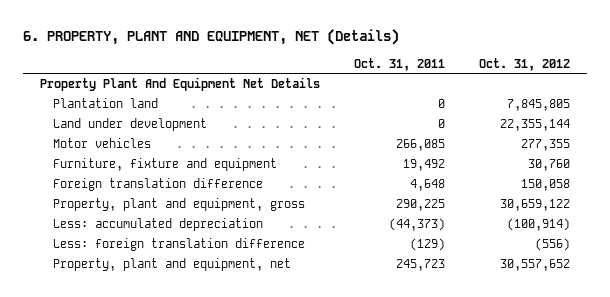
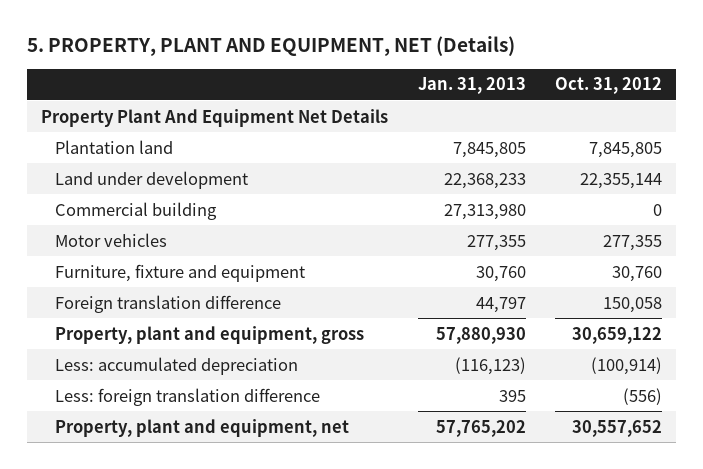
[22,29,399,46] 6. PROPERTY, PLANT AND EQUIPMENT, NET (Details) -> [26,36,515,57] 5. PROPERTY, PLANT AND EQUIPMENT, NET (Details)
[354,57,446,71] Oct. 31, 2011 -> none
none -> [417,77,526,95] Jan. 31, 2013
none -> [55,201,218,220] Commercial building

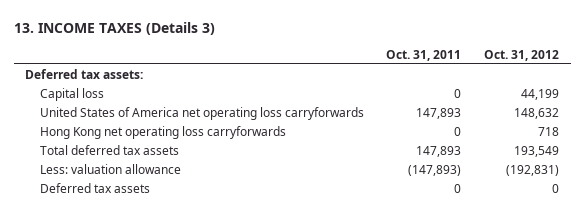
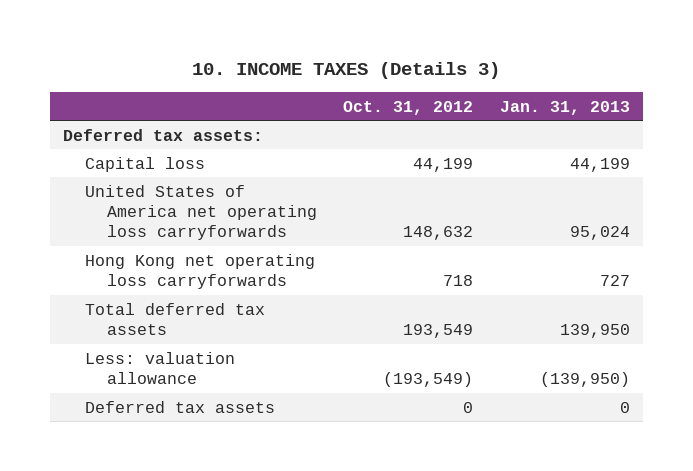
[13,21,215,35] 13. INCOME TAXES (Details 3) -> [192,62,501,80] 10. INCOME TAXES (Details 3)
[386,49,462,61] Oct. 31, 2011 -> none
none -> [499,100,630,115] Jan. 31, 2013
[506,164,560,176] (192,831) -> [383,371,474,387] (193,549)

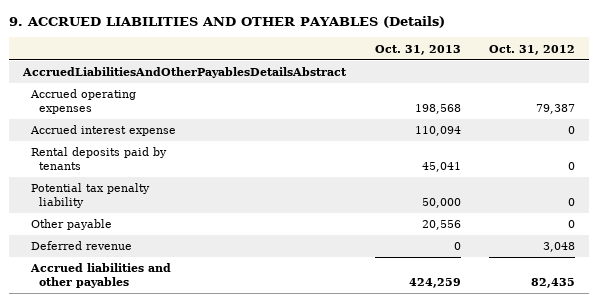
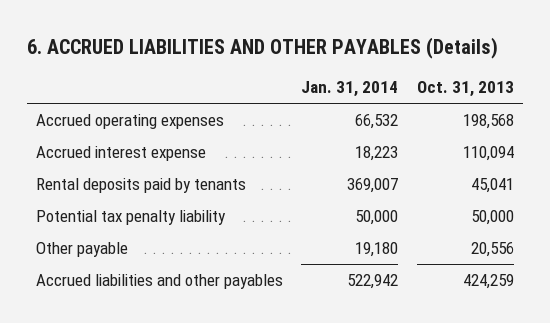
[9,16,446,29] 9. ACCRUED LIABILITIES AND OTHER PAYABLES (Details) -> [27,37,499,60] 6. ACCRUED LIABILITIES AND OTHER PAYABLES (Details)
[489,44,576,55] Oct. 31, 2012 -> none
none -> [301,81,399,98] Jan. 31, 2014
[22,67,348,79] AccruedLiabilitiesAndOtherPayablesDetailsAbstract -> none
[31,241,133,251] Deferred revenue -> none

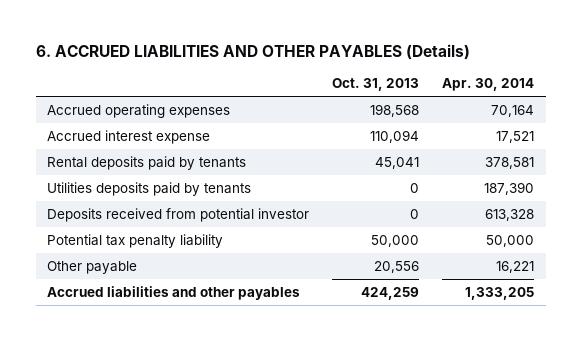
[301,81,399,98] Jan. 31, 2014 -> none
none -> [442,78,535,92] Apr. 30, 2014
none -> [47,181,252,196] Utilities deposits paid by tenants
none -> [47,207,310,222] Deposits received from potential investor

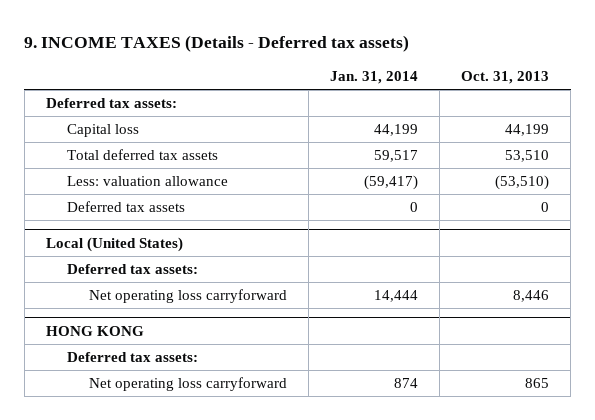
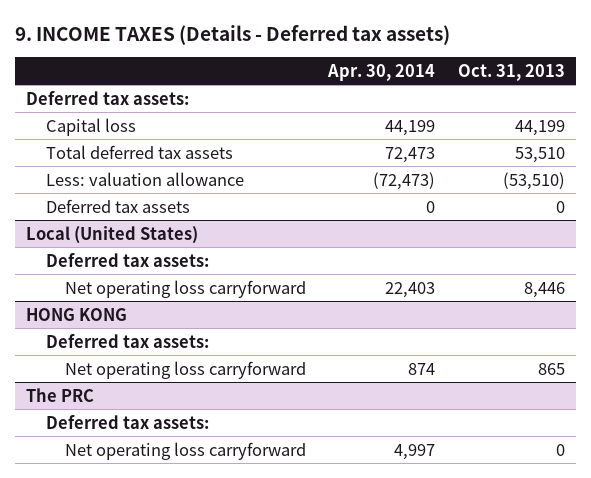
[329,71,418,85] Jan. 31, 2014 -> none
none -> [327,63,436,81] Apr. 30, 2014
none -> [26,387,95,402] The PRC
none -> [45,414,209,429] Deferred tax assets:
none -> [64,441,306,460] Net operating loss carryforward

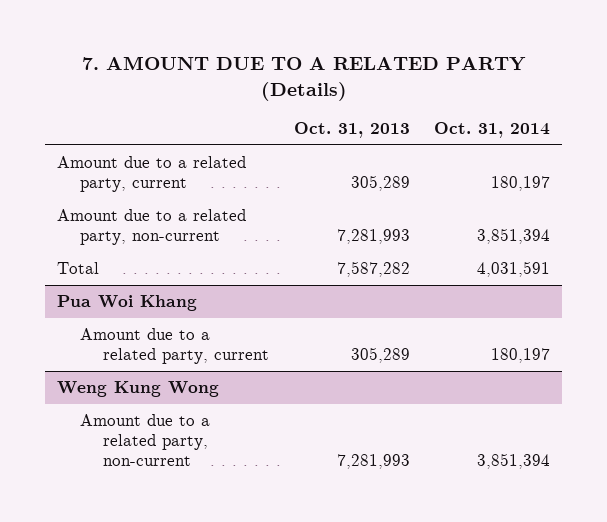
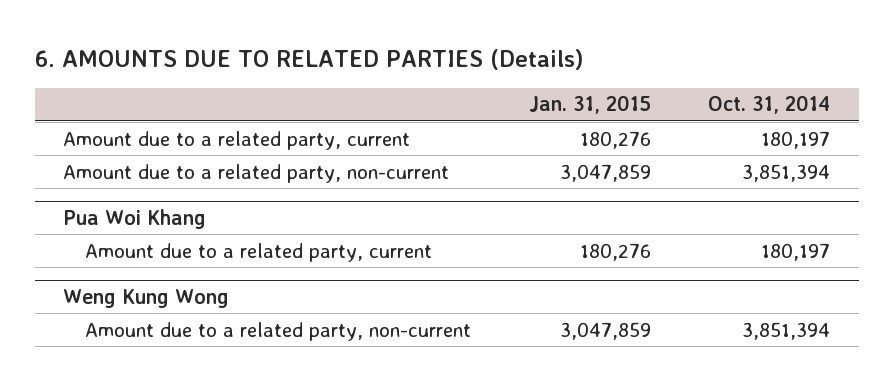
[81,56,526,101] 7. AMOUNT DUE TO A RELATED PARTY (Details) -> [34,48,584,70] 6. AMOUNTS DUE TO RELATED PARTIES (Details)
[293,122,410,139] Oct. 31, 2013 -> none
none -> [528,95,651,115] Jan. 31, 2015
[57,261,100,274] Total -> none

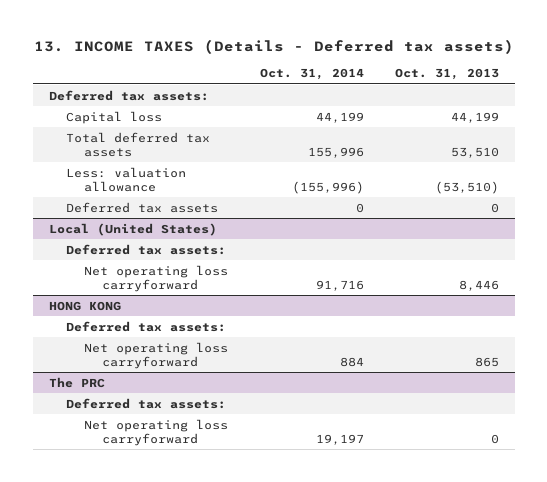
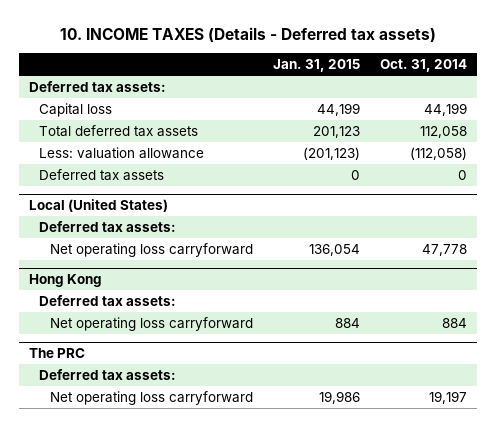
[33,39,514,55] 13. INCOME TAXES (Details - Deferred tax assets) -> [59,26,436,43] 10. INCOME TAXES (Details - Deferred tax assets)
[394,68,499,81] Oct. 31, 2013 -> none
none -> [272,59,360,73] Jan. 31, 2015
[307,146,364,158] 155,996 -> [419,125,467,138] 112,058
[291,180,364,194] (155,996) -> [409,146,467,160] (112,058)
[315,279,364,291] 91,716 -> [421,243,467,256] 47,778
[48,300,121,311] HONG KONG -> [28,273,102,287] Hong Kong

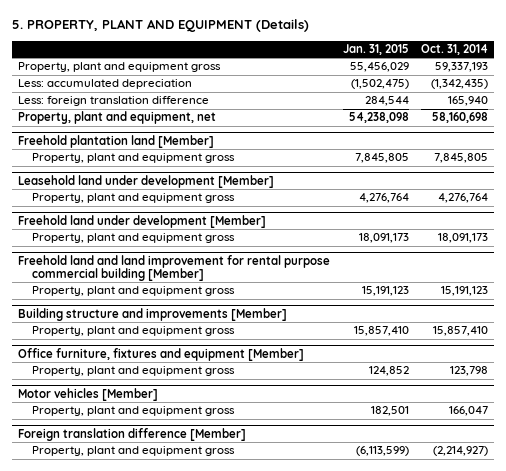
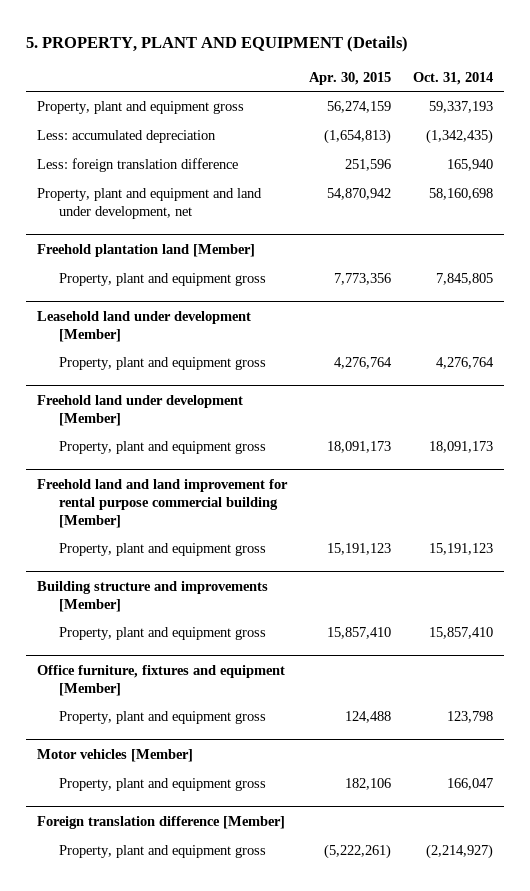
[342,43,409,55] Jan. 31, 2015 -> none
none -> [308,71,391,85] Apr. 30, 2015
[18,111,217,125] Property, plant and equipment, net -> [36,188,262,219] Property, plant and equipment and land under development, net

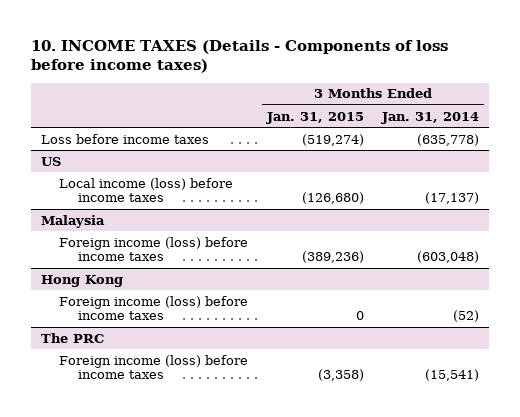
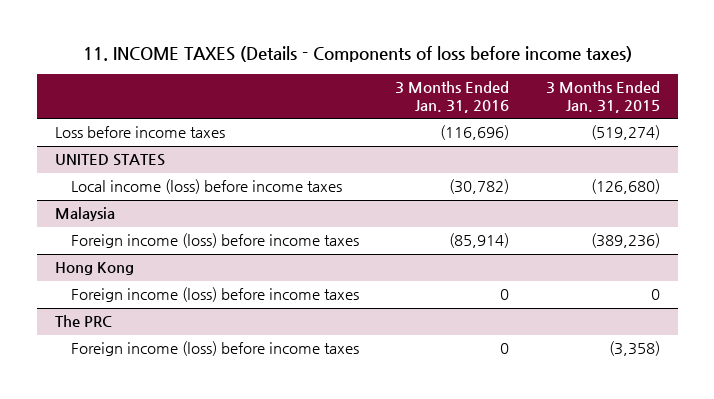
[31,39,449,74] 10. INCOME TAXES (Details - Components of loss before income taxes) -> [83,46,633,63] 11. INCOME TAXES (Details - Components of loss before income taxes)
[381,111,480,124] Jan. 31, 2014 -> none
none -> [395,81,510,114] 3 Months Ended Jan. 31, 2016
[40,156,61,166] US -> [54,154,165,167] UNITED STATES

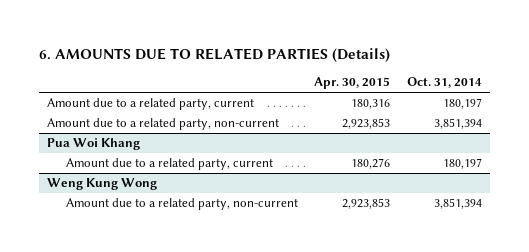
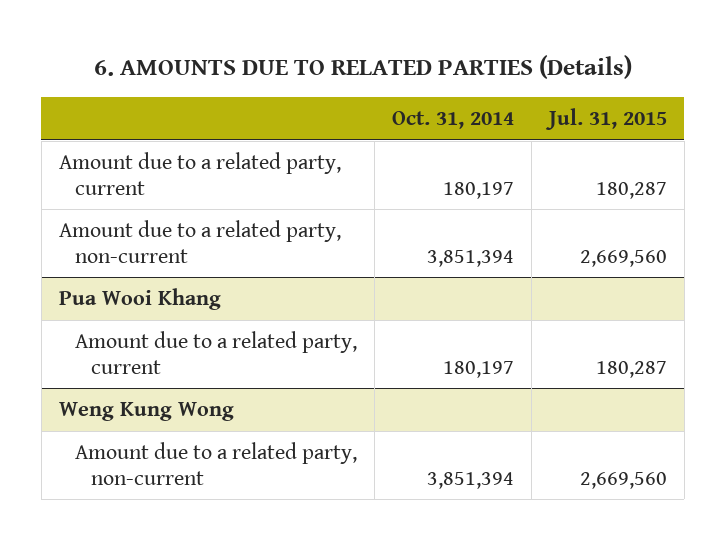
[314,77,391,90] Apr. 30, 2015 -> none
none -> [544,108,667,131] Jul. 31, 2015
[47,138,141,151] Pua Woi Khang -> [58,288,221,311] Pua Wooi Khang

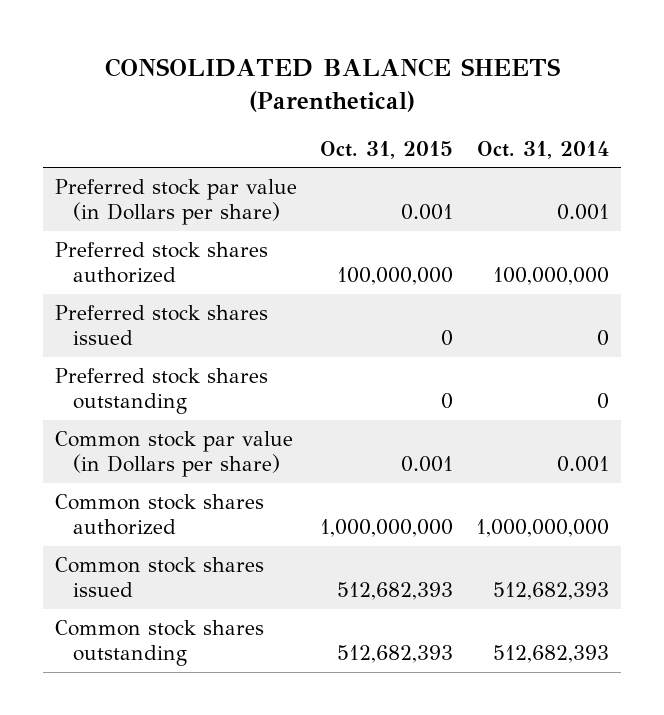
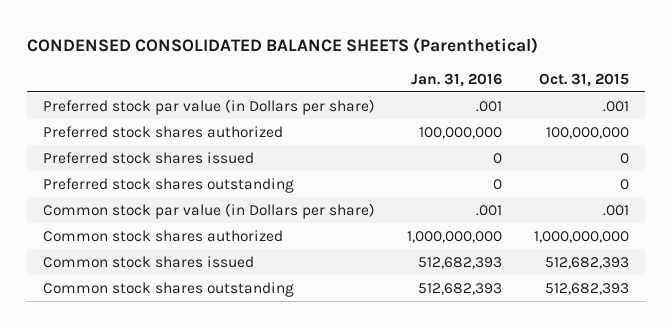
[104,57,560,112] CONSOLIDATED BALANCE SHEETS (Parenthetical) -> [27,36,539,54] CONDENSED CONSOLIDATED BALANCE SHEETS (Parenthetical)
[477,140,610,159] Oct. 31, 2014 -> none
none -> [411,72,503,87] Jan. 31, 2016
[400,204,453,221] 0.001 -> [603,100,630,112] .001
[400,456,453,473] 0.001 -> [603,204,630,216] .001

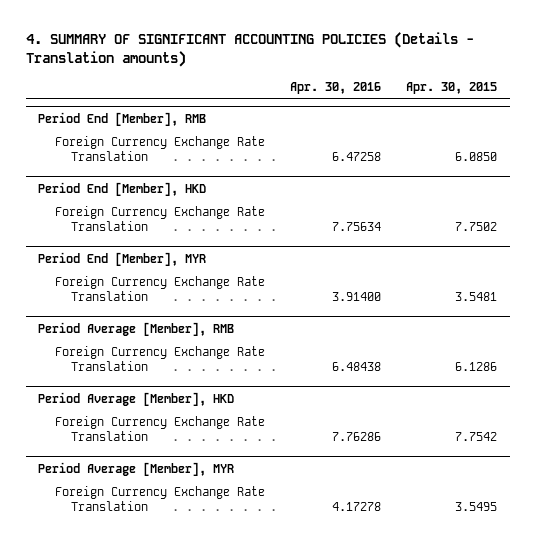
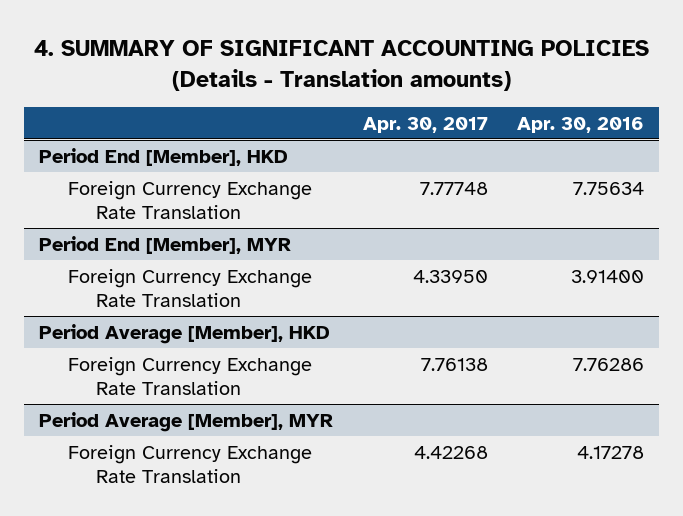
[406,81,498,94] Apr. 30, 2015 -> none
none -> [362,116,488,133] Apr. 30, 2017
[38,111,207,126] Period End [Member], RMB -> none
[54,135,265,162] Foreign Currency Exchange Rate Translation -> none
[38,321,235,336] Period Average [Member], RMB -> none
[54,345,265,372] Foreign Currency Exchange Rate Translation -> none

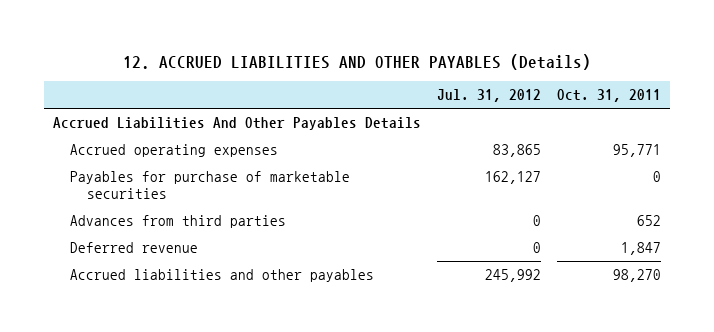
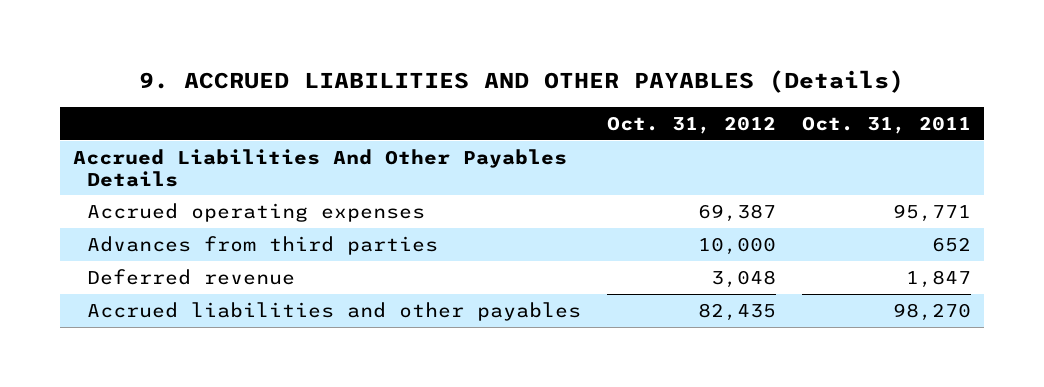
[122,53,591,70] 12. ACCRUED LIABILITIES AND OTHER PAYABLES (Details) -> [138,70,904,94] 9. ACCRUED LIABILITIES AND OTHER PAYABLES (Details)
[436,89,541,103] Jul. 31, 2012 -> none
none -> [607,115,777,134] Oct. 31, 2012
[69,171,350,200] Payables for purchase of marketable securities -> none

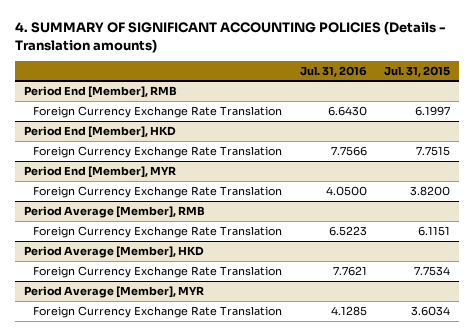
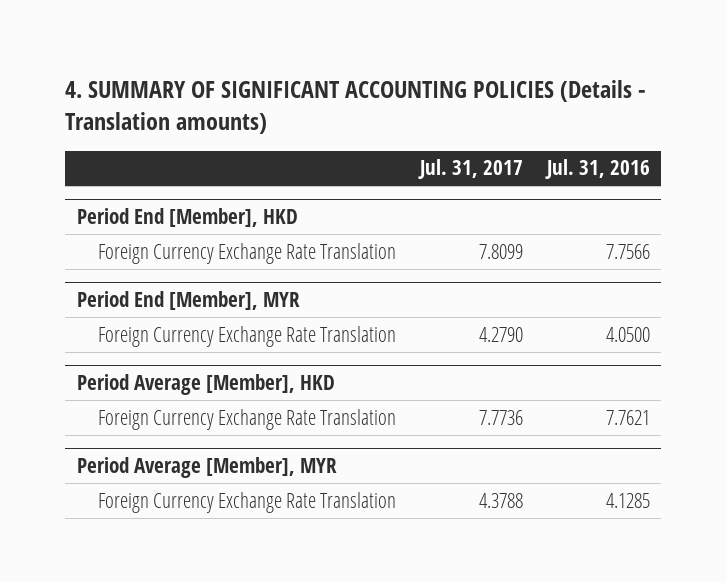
[384,65,451,77] Jul. 31, 2015 -> none
none -> [417,159,523,180] Jul. 31, 2017
[23,85,177,98] Period End [Member], RMB -> none
[33,105,283,118] Foreign Currency Exchange Rate Translation -> none
[23,205,205,218] Period Average [Member], RMB -> none
[33,225,283,238] Foreign Currency Exchange Rate Translation -> none

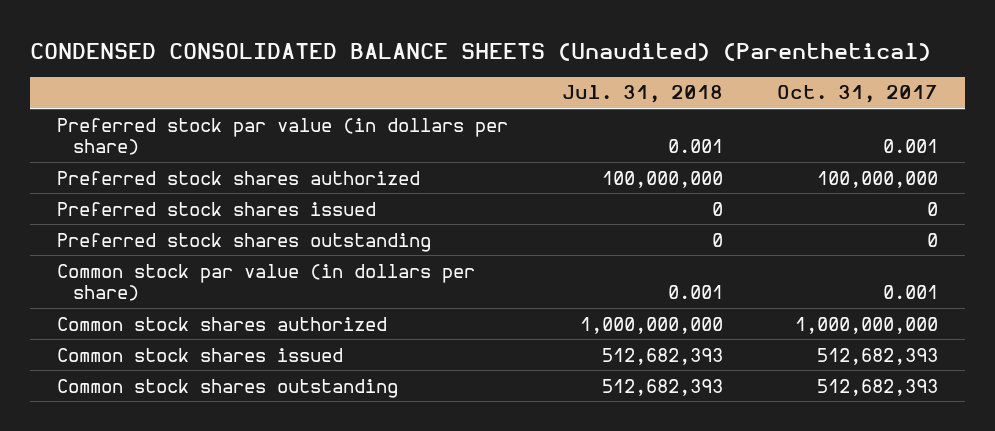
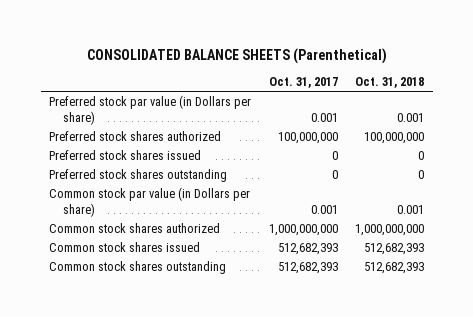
[30,42,932,61] CONDENSED CONSOLIDATED BALANCE SHEETS (Unaudited) (Parenthetical) -> [86,47,387,64] CONSOLIDATED BALANCE SHEETS (Parenthetical)
[561,85,723,104] Jul. 31, 2018 -> none
none -> [354,77,424,89] Oct. 31, 2018
[57,117,509,156] Preferred stock par value (in dollars per share) -> [49,94,252,125] Preferred stock par value (in Dollars per share)
[57,263,476,302] Common stock par value (in dollars per share) -> [49,186,251,217] Common stock par value (in Dollars per share)

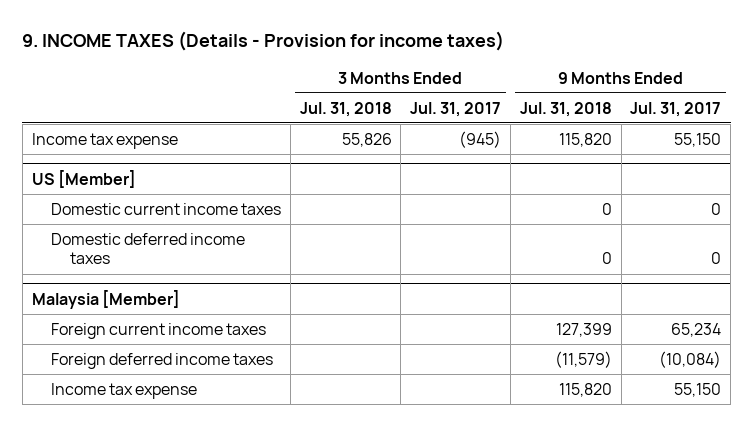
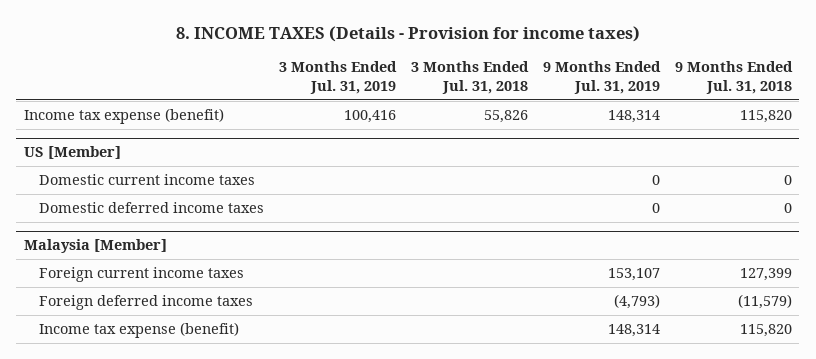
[22,30,505,51] 9. INCOME TAXES (Details - Provision for income taxes) -> [175,25,640,42] 8. INCOME TAXES (Details - Provision for income taxes)
[410,101,502,117] Jul. 31, 2017 -> none
[630,101,722,117] Jul. 31, 2017 -> none
none -> [279,61,398,94] 3 Months Ended Jul. 31, 2019
none -> [543,61,662,94] 9 Months Ended Jul. 31, 2019
[31,132,178,149] Income tax expense -> [23,108,224,125] Income tax expense (benefit)
[50,382,197,399] Income tax expense -> [39,322,240,339] Income tax expense (benefit)

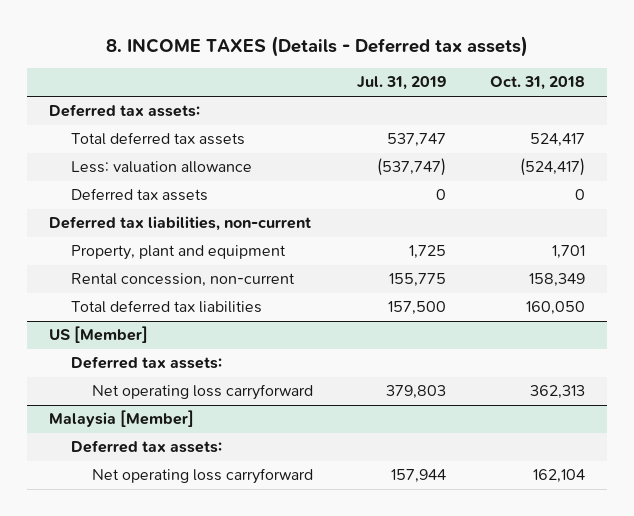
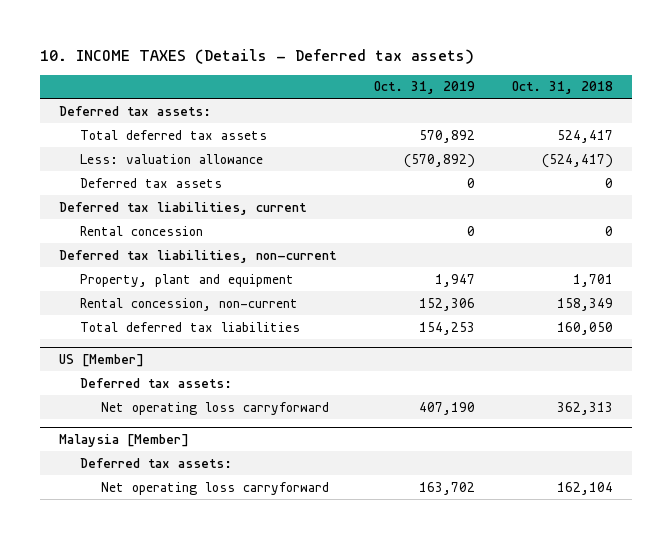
[106,36,529,58] 8. INCOME TAXES (Details - Deferred tax assets) -> [39,48,474,64] 10. INCOME TAXES (Details - Deferred tax assets)
[356,76,446,91] Jul. 31, 2019 -> none
none -> [373,81,475,95] Oct. 31, 2019
none -> [58,201,307,215] Deferred tax liabilities, current
none -> [79,225,203,236] Rental concession

